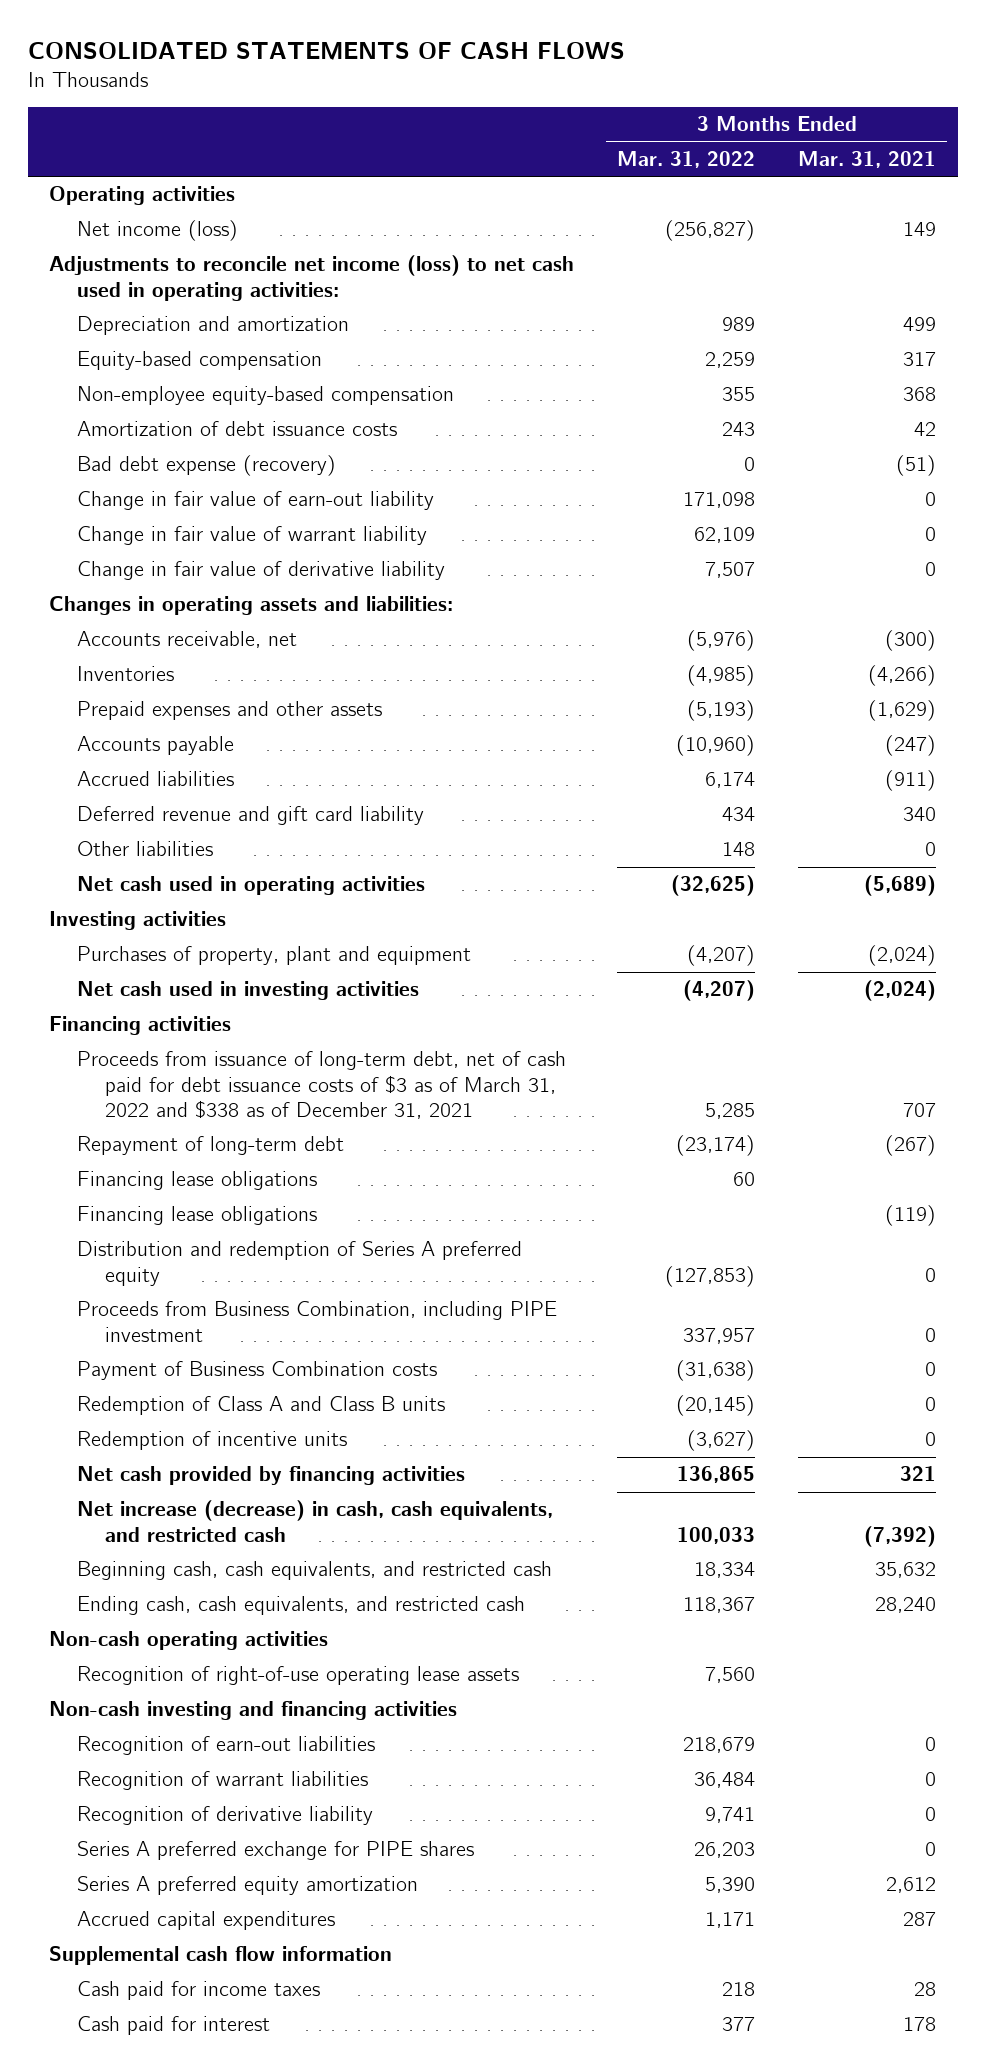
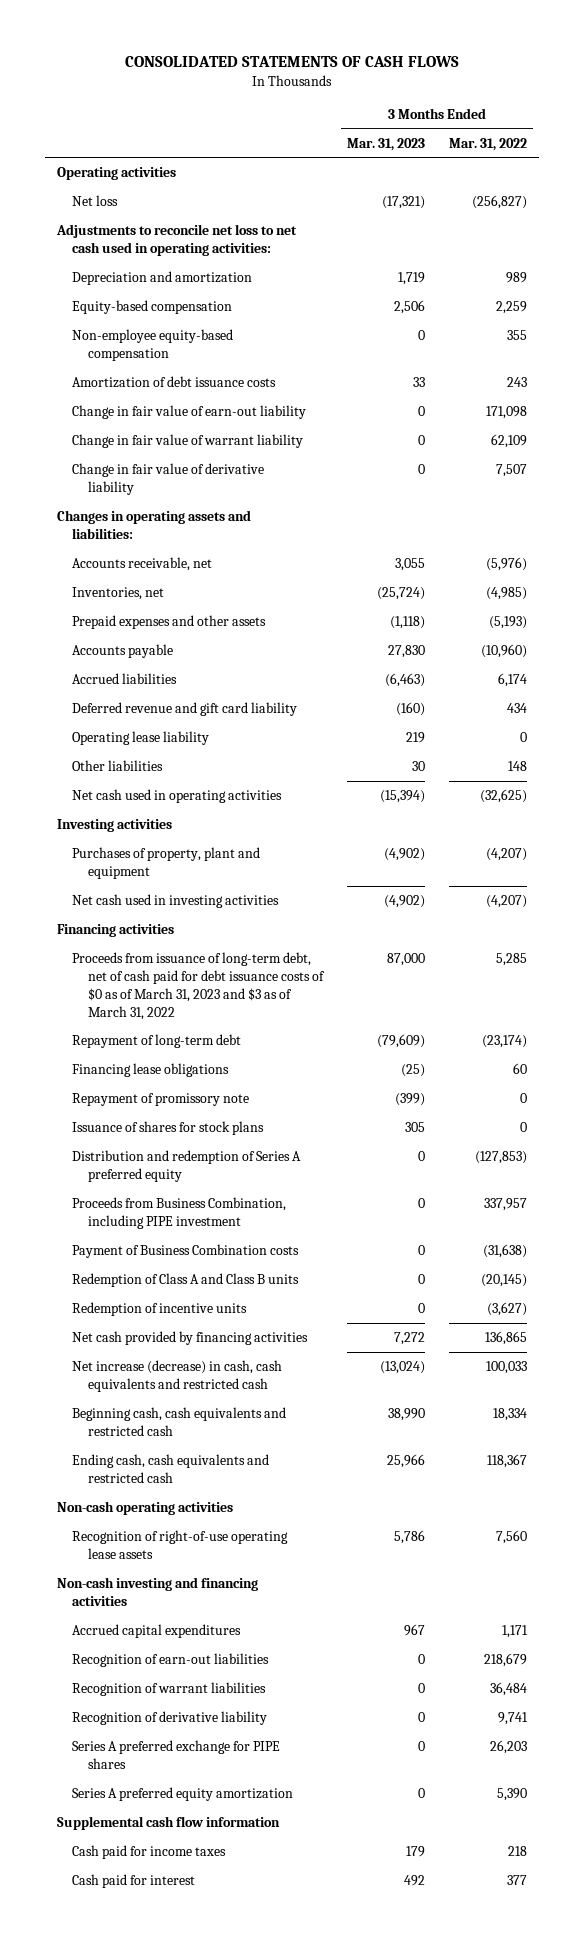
[798,151,937,169] Mar. 31, 2021 -> none
none -> [346,137,425,151] Mar. 31, 2023
[76,220,238,242] Net income (loss) -> [72,195,119,207] Net loss
[49,255,575,301] Adjustments to reconcile net income (loss) to net cash used in operating activities: -> [56,224,298,257] Adjustments to reconcile net loss to net cash used in operating activities:
[76,455,336,477] Bad debt expense (recovery) -> none
[76,666,174,682] Inventories -> [72,587,165,601] Inventories, net
none -> [72,731,210,746] Operating lease liability
[76,1051,566,1120] Proceeds from issuance of long-term debt, net of cash paid for debt issuance costs of $3 as of March 31, 2022 and $338 as of December 31, 2021 -> [72,952,325,1020] Proceeds from issuance of long-term debt, net of cash paid for debt issuance costs of $0 as of March 31, 2023 and $3 as of March 31, 2022
[76,1206,317,1226] Financing lease obligations -> none
none -> [72,1093,250,1107] Repayment of promissory note
none -> [72,1121,265,1136] Issuance of shares for stock plans
[76,1500,553,1542] Net increase (decrease) in cash, cash equivalents, and restricted cash -> [72,1360,283,1393] Net increase (decrease) in cash, cash equivalents and restricted cash
[76,1561,552,1581] Beginning cash, cash equivalents, and restricted cash -> [72,1407,287,1437] Beginning cash, cash equivalents and restricted cash
[76,1596,525,1616] Ending cash, cash equivalents, and restricted cash -> [72,1454,270,1484] Ending cash, cash equivalents and restricted cash
[76,1911,335,1931] Accrued capital expenditures -> [72,1624,242,1639] Accrued capital expenditures

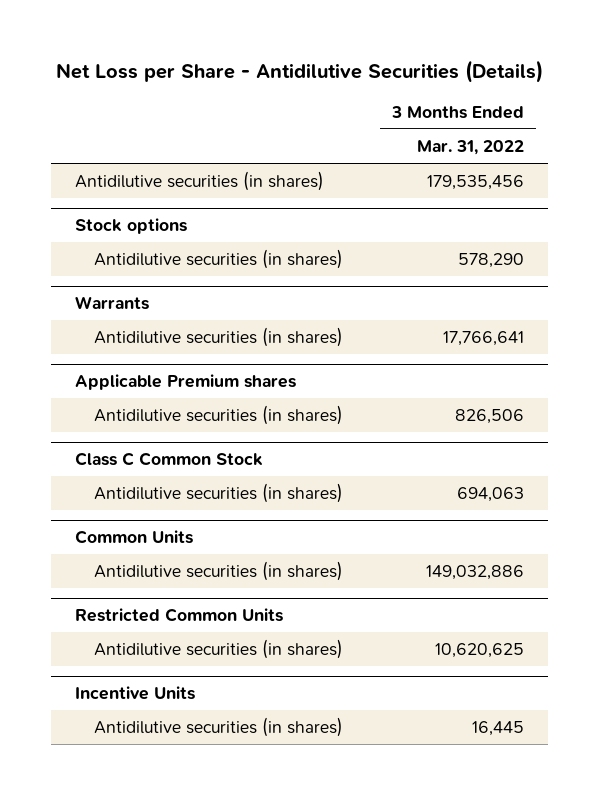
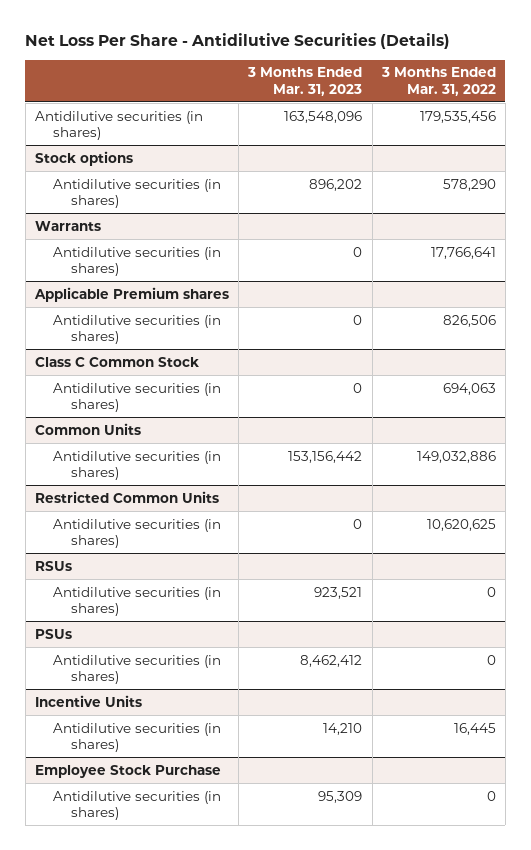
[55,59,543,83] Net Loss per Share - Antidilutive Securities (Details) -> [25,33,451,50] Net Loss Per Share - Antidilutive Securities (Details)
none -> [247,67,363,96] 3 Months Ended Mar. 31, 2023
none -> [35,560,73,571] RSUs
none -> [52,586,221,616] Antidilutive securities (in shares)
none -> [35,628,73,639] PSUs
none -> [52,654,221,684] Antidilutive securities (in shares)
none -> [35,764,222,778] Employee Stock Purchase
none -> [52,790,221,820] Antidilutive securities (in shares)

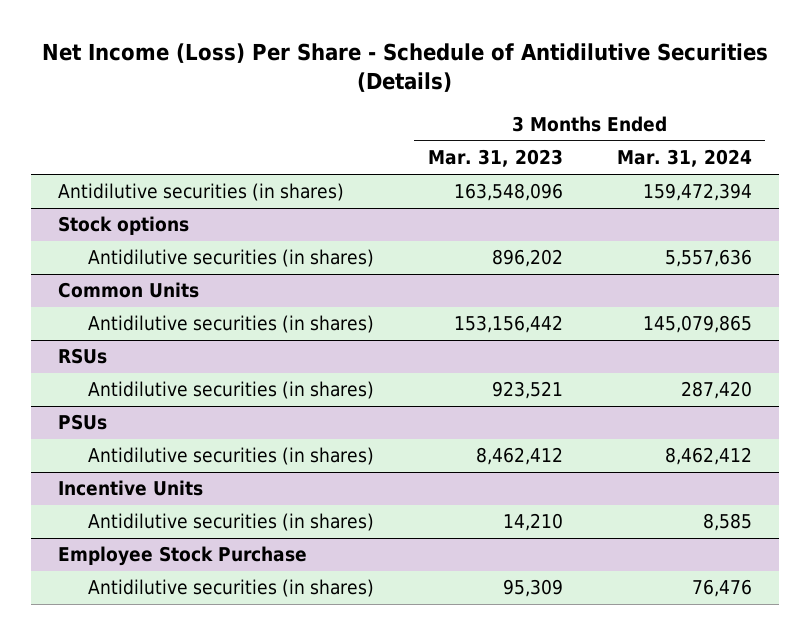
[25,33,451,50] Net Loss Per Share - Antidilutive Securities (Details) -> [41,42,768,92] Net Income (Loss) Per Share - Schedule of Antidilutive Securities (Details)
[380,67,496,96] 3 Months Ended Mar. 31, 2022 -> none
none -> [616,149,752,168] Mar. 31, 2024
[35,220,102,231] Warrants -> none
[52,246,221,276] Antidilutive securities (in shares) -> none
[34,286,230,302] Applicable Premium shares -> none
[52,314,221,344] Antidilutive securities (in shares) -> none
[35,356,200,367] Class C Common Stock -> none
[52,382,221,412] Antidilutive securities (in shares) -> none
[35,490,220,503] Restricted Common Units -> none
[52,518,221,548] Antidilutive securities (in shares) -> none

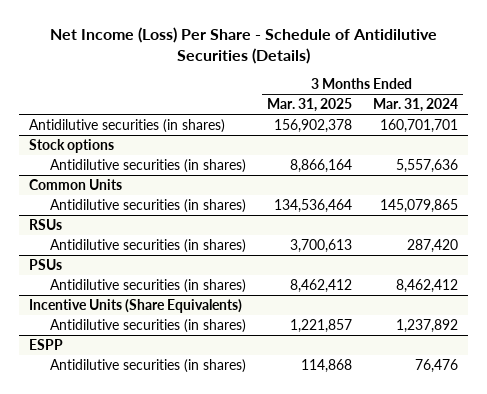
[427,149,563,168] Mar. 31, 2023 -> none
none -> [266,98,352,113] Mar. 31, 2025
[642,183,752,202] 159,472,394 -> [379,118,458,133] 160,701,701
[57,480,203,497] Incentive Units -> [29,298,243,313] Incentive Units (Share Equivalents)
[702,513,752,532] 8,585 -> [395,318,458,333] 1,237,892
[57,546,307,567] Employee Stock Purchase -> [29,338,64,350] ESPP

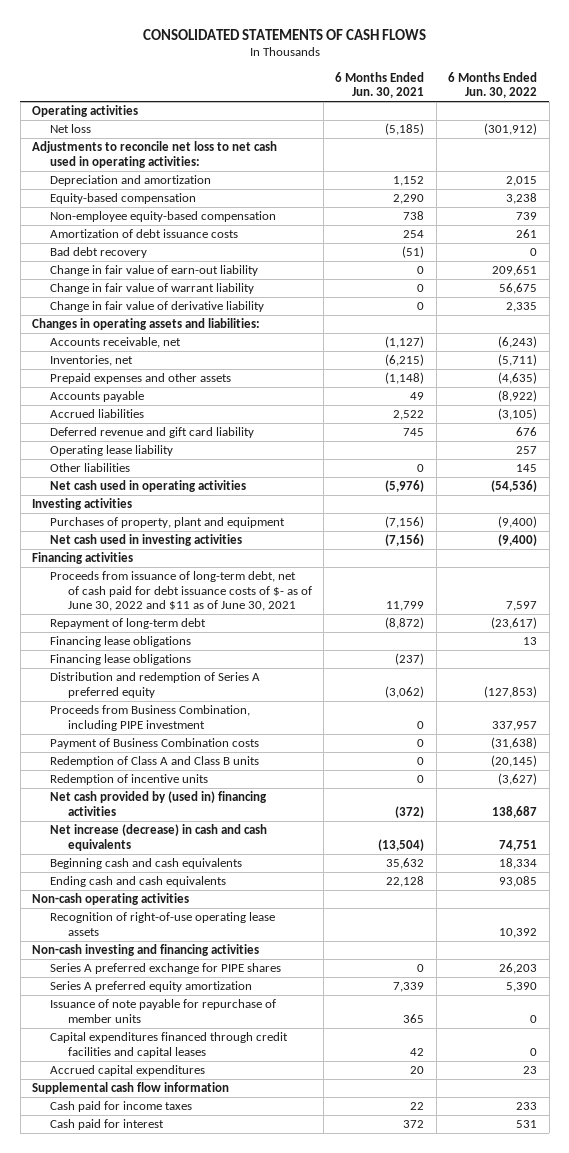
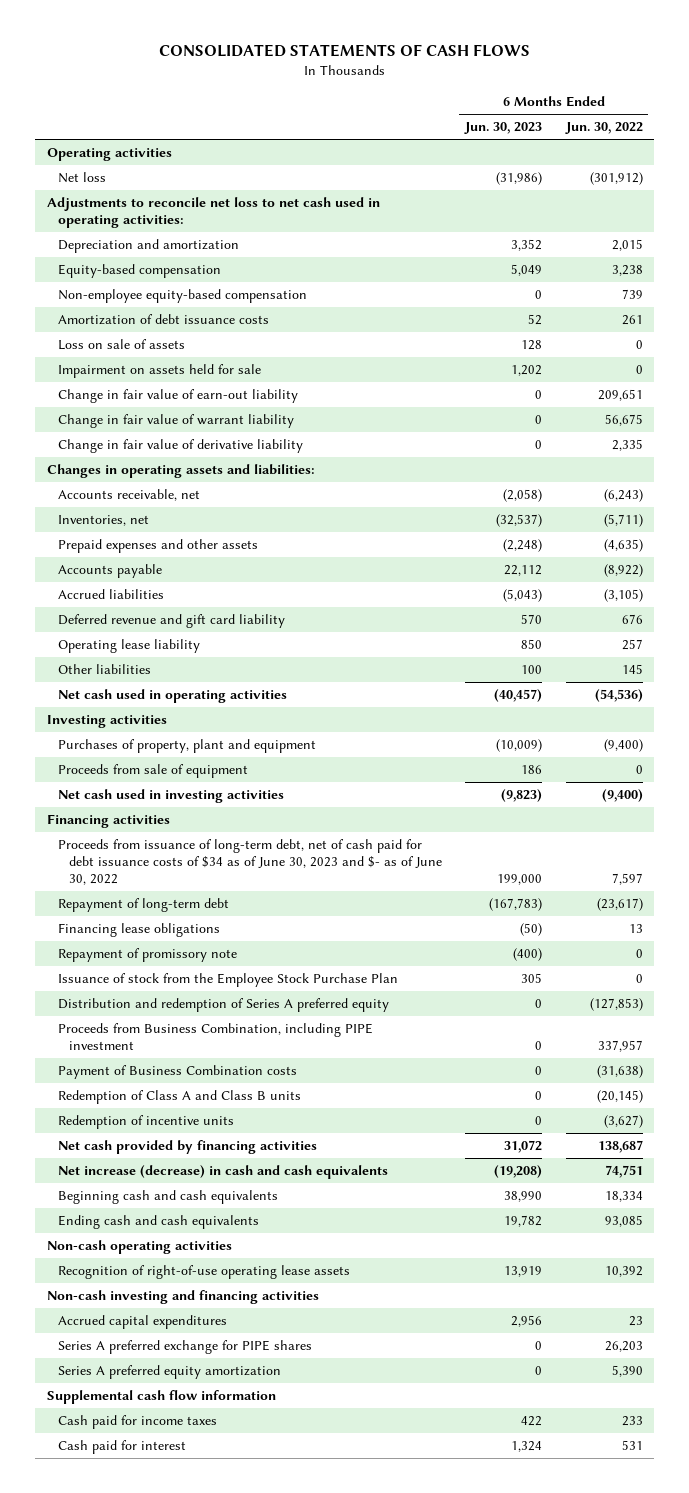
[335,71,425,99] 6 Months Ended Jun. 30, 2021 -> none
none -> [464,122,543,135] Jun. 30, 2023
[49,247,147,259] Bad debt recovery -> none
none -> [57,339,185,351] Loss on sale of assets
none -> [57,364,261,379] Impairment on assets held for sale
none -> [57,764,248,779] Proceeds from sale of equipment
[49,571,312,612] Proceeds from issuance of long-term debt, net of cash paid for debt issuance costs of $- as of June 30, 2022 and $11 as of June 30, 2021 -> [57,839,442,886] Proceeds from issuance of long-term debt, net of cash paid for debt issuance costs of $34 as of June 30, 2023 and $- as of June 30, 2022
[49,654,191,666] Financing lease obligations -> none
none -> [57,948,237,963] Repayment of promissory note
none -> [57,973,398,988] Issuance of stock from the Employee Stock Purchase Plan
[49,791,267,816] Net cash provided by (used in) financing activities -> [57,1140,317,1155] Net cash provided by financing activities
[49,1065,205,1077] Accrued capital expenditures -> [57,1315,227,1330] Accrued capital expenditures
[49,999,276,1023] Issuance of note payable for repurchase of member units -> none
[49,1032,288,1058] Capital expenditures financed through credit facilities and capital leases -> none

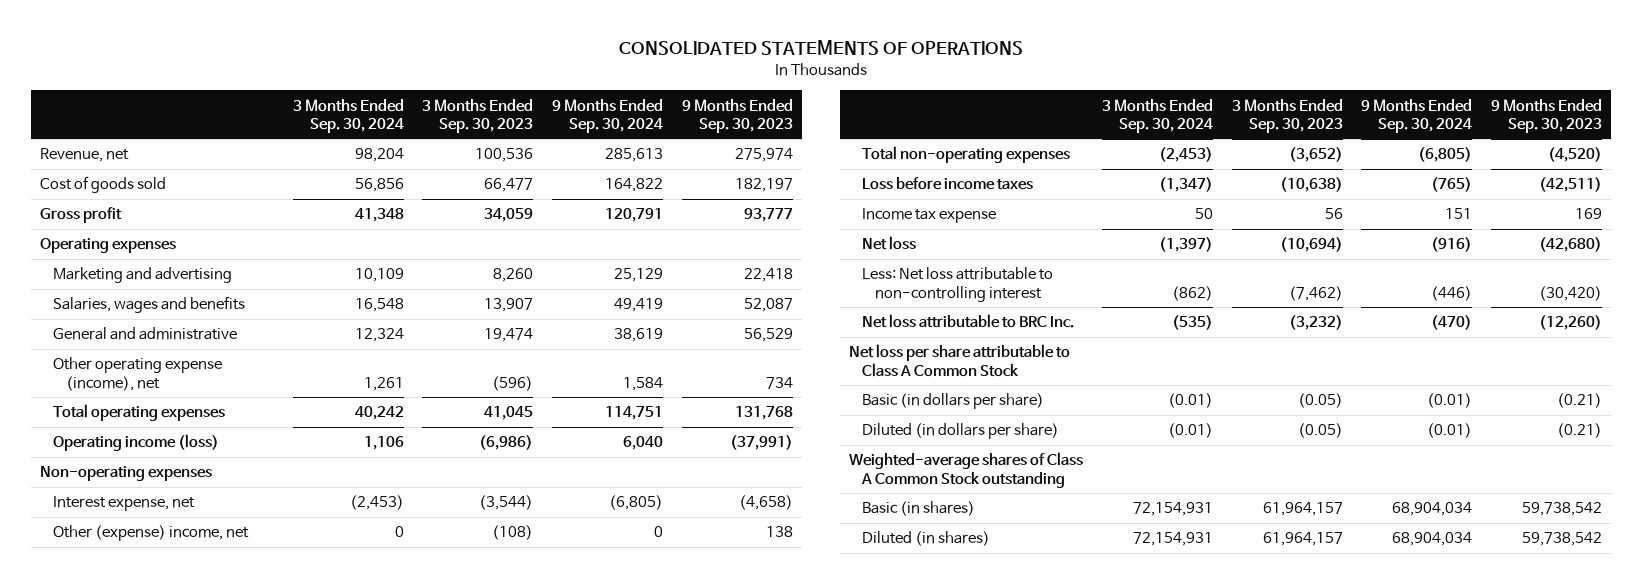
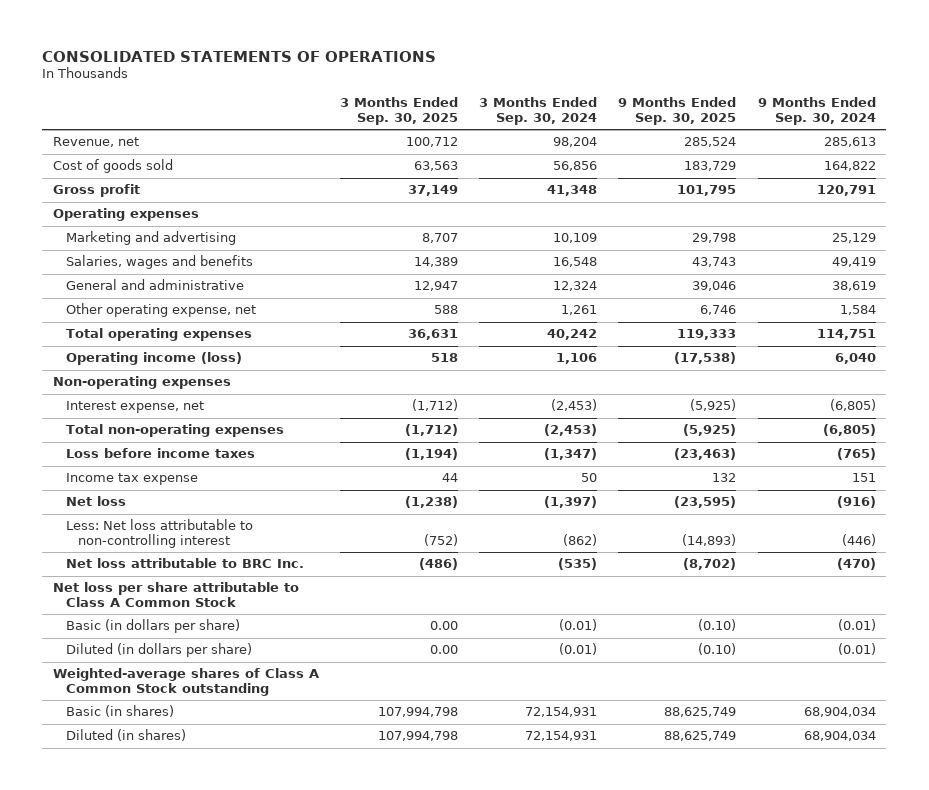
[422,98,534,133] 3 Months Ended Sep. 30, 2023 -> none
[681,98,793,133] 9 Months Ended Sep. 30, 2023 -> none
none -> [340,97,459,125] 3 Months Ended Sep. 30, 2025
none -> [618,97,737,125] 9 Months Ended Sep. 30, 2025
[52,357,222,391] Other operating expense (income), net -> [65,303,256,318] Other operating expense, net
[52,525,249,542] Other (expense) income, net -> none

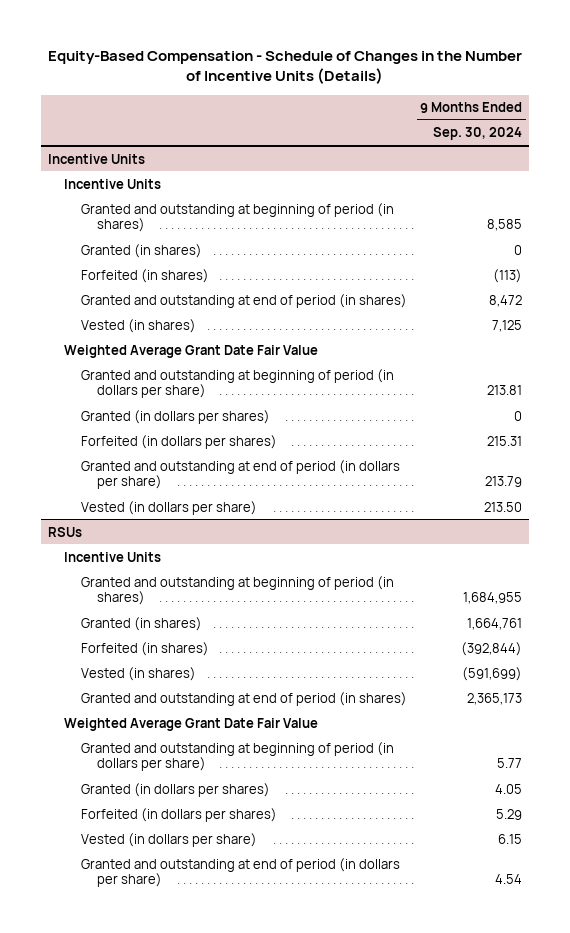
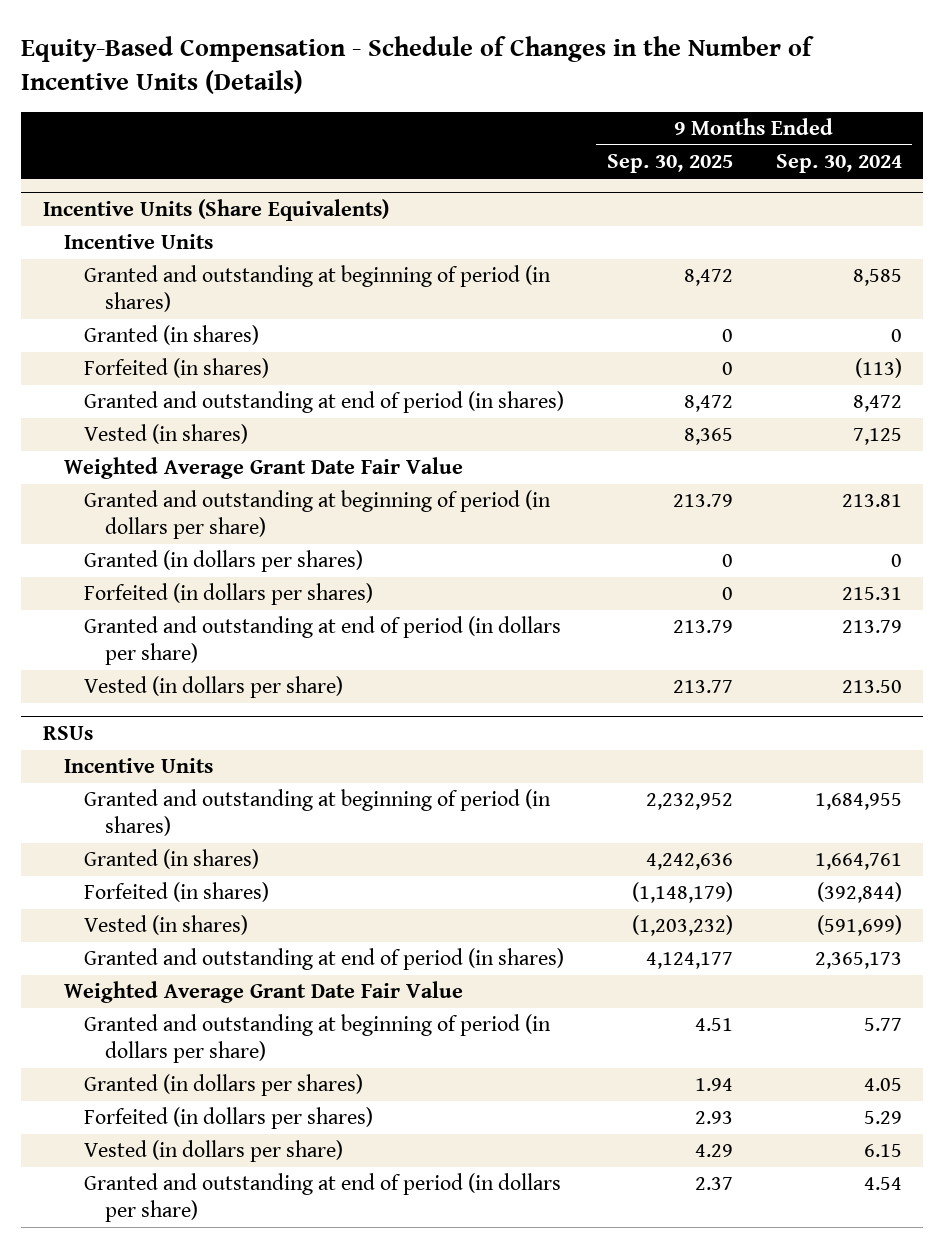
none -> [607,154,734,174] Sep. 30, 2025
[47,153,145,164] Incentive Units -> [42,198,389,221] Incentive Units (Share Equivalents)

